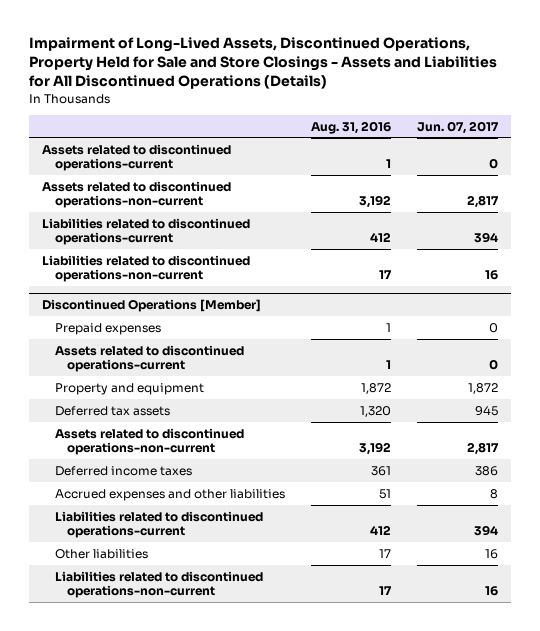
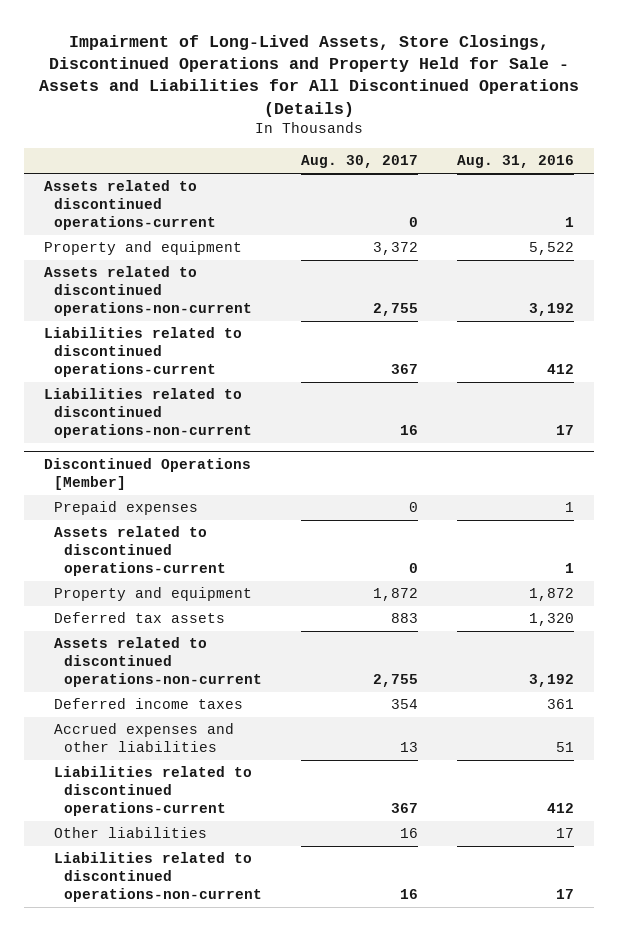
[29,37,498,90] Impairment of Long-Lived Assets, Discontinued Operations, Property Held for Sale and Store Closings - Assets and Liabilities for All Discontinued Operations (Details) -> [39,34,580,117] Impairment of Long-Lived Assets, Store Closings, Discontinued Operations and Property Held for Sale - Assets and Liabilities for All Discontinued Operations (Details)
[416,120,499,134] Jun. 07, 2017 -> none
none -> [301,155,419,169] Aug. 30, 2017
none -> [43,241,242,256] Property and equipment

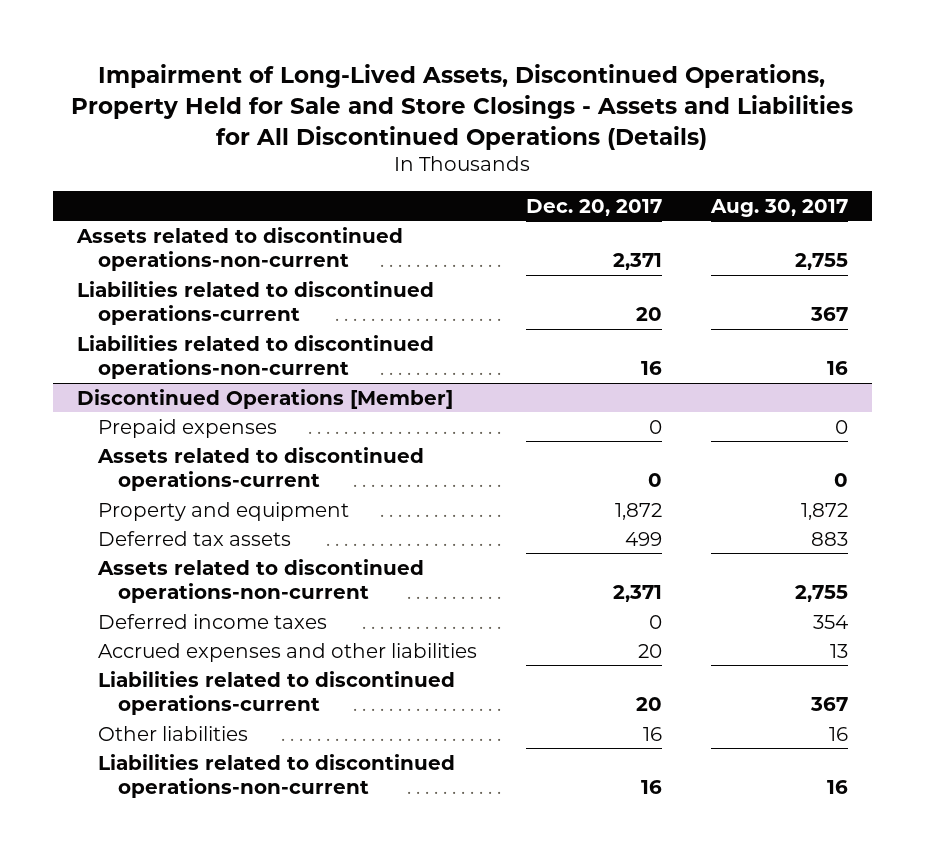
[39,34,580,117] Impairment of Long-Lived Assets, Store Closings, Discontinued Operations and Property Held for Sale - Assets and Liabilities for All Discontinued Operations (Details) -> [71,64,854,150] Impairment of Long-Lived Assets, Discontinued Operations, Property Held for Sale and Store Closings - Assets and Liabilities for All Discontinued Operations (Details)
[457,155,575,169] Aug. 31, 2016 -> none
none -> [525,198,662,216] Dec. 20, 2017
[43,180,217,230] Assets related to discontinued operations-current -> none
[43,241,242,256] Property and equipment -> none

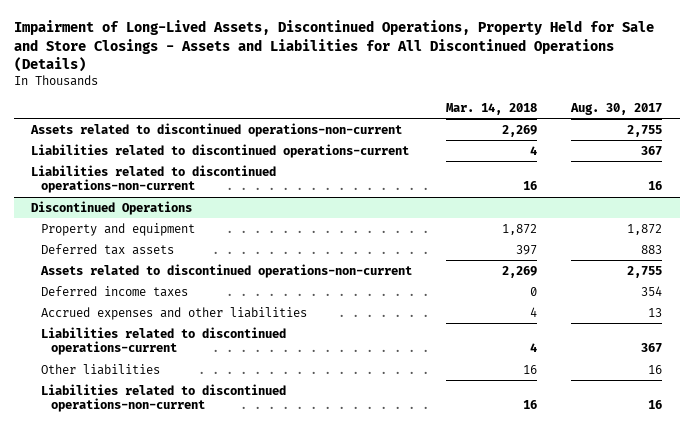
[525,198,662,216] Dec. 20, 2017 -> none
none -> [446,102,538,115] Mar. 14, 2018
[97,418,277,438] Prepaid expenses -> none
[96,446,424,491] Assets related to discontinued operations-current -> none
[77,388,454,409] Discontinued Operations [Member] -> [30,200,192,215] Discontinued Operations

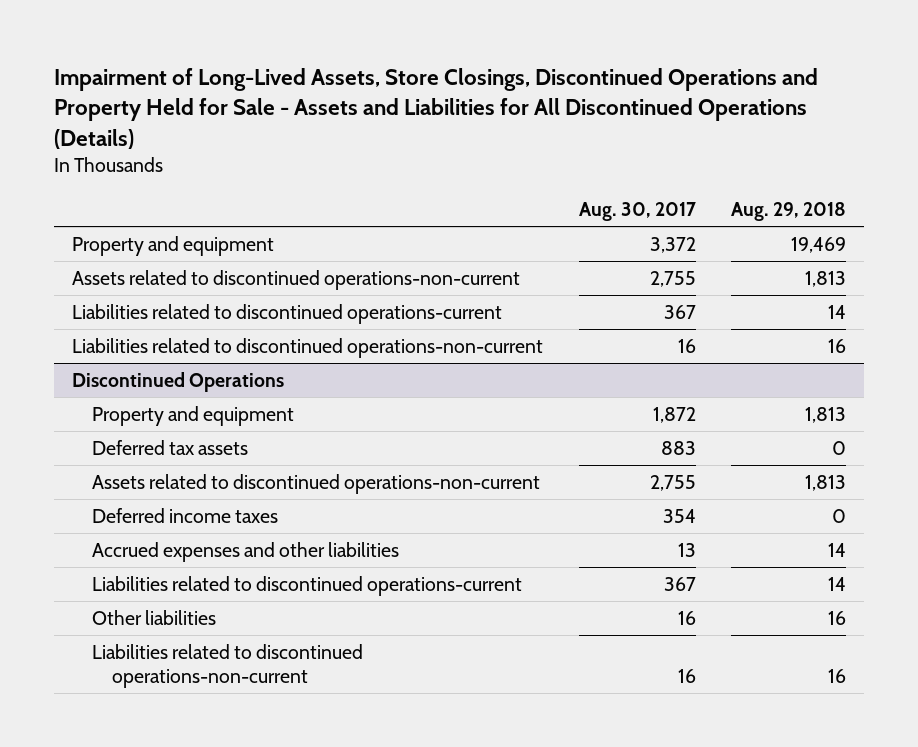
[13,20,654,73] Impairment of Long-Lived Assets, Discontinued Operations, Property Held for Sale and Store Closings - Assets and Liabilities for All Discontinued Operations (Details) -> [53,67,818,149] Impairment of Long-Lived Assets, Store Closings, Discontinued Operations and Property Held for Sale - Assets and Liabilities for All Discontinued Operations (Details)
[446,102,538,115] Mar. 14, 2018 -> none
none -> [731,202,847,222] Aug. 29, 2018
none -> [71,235,274,256] Property and equipment

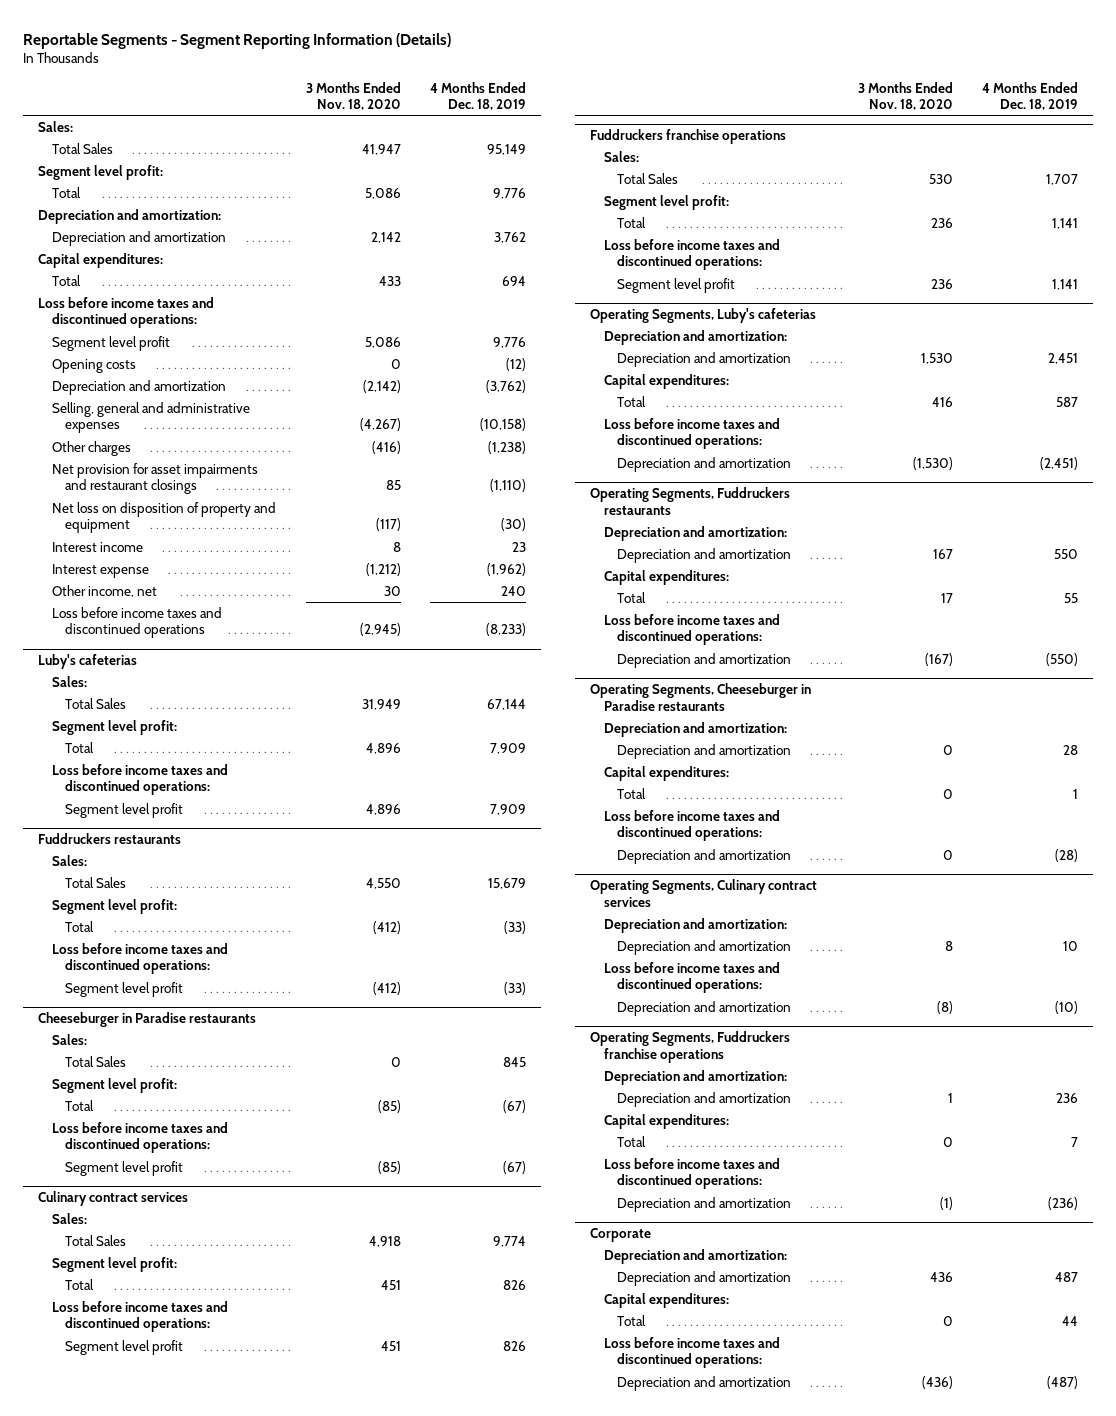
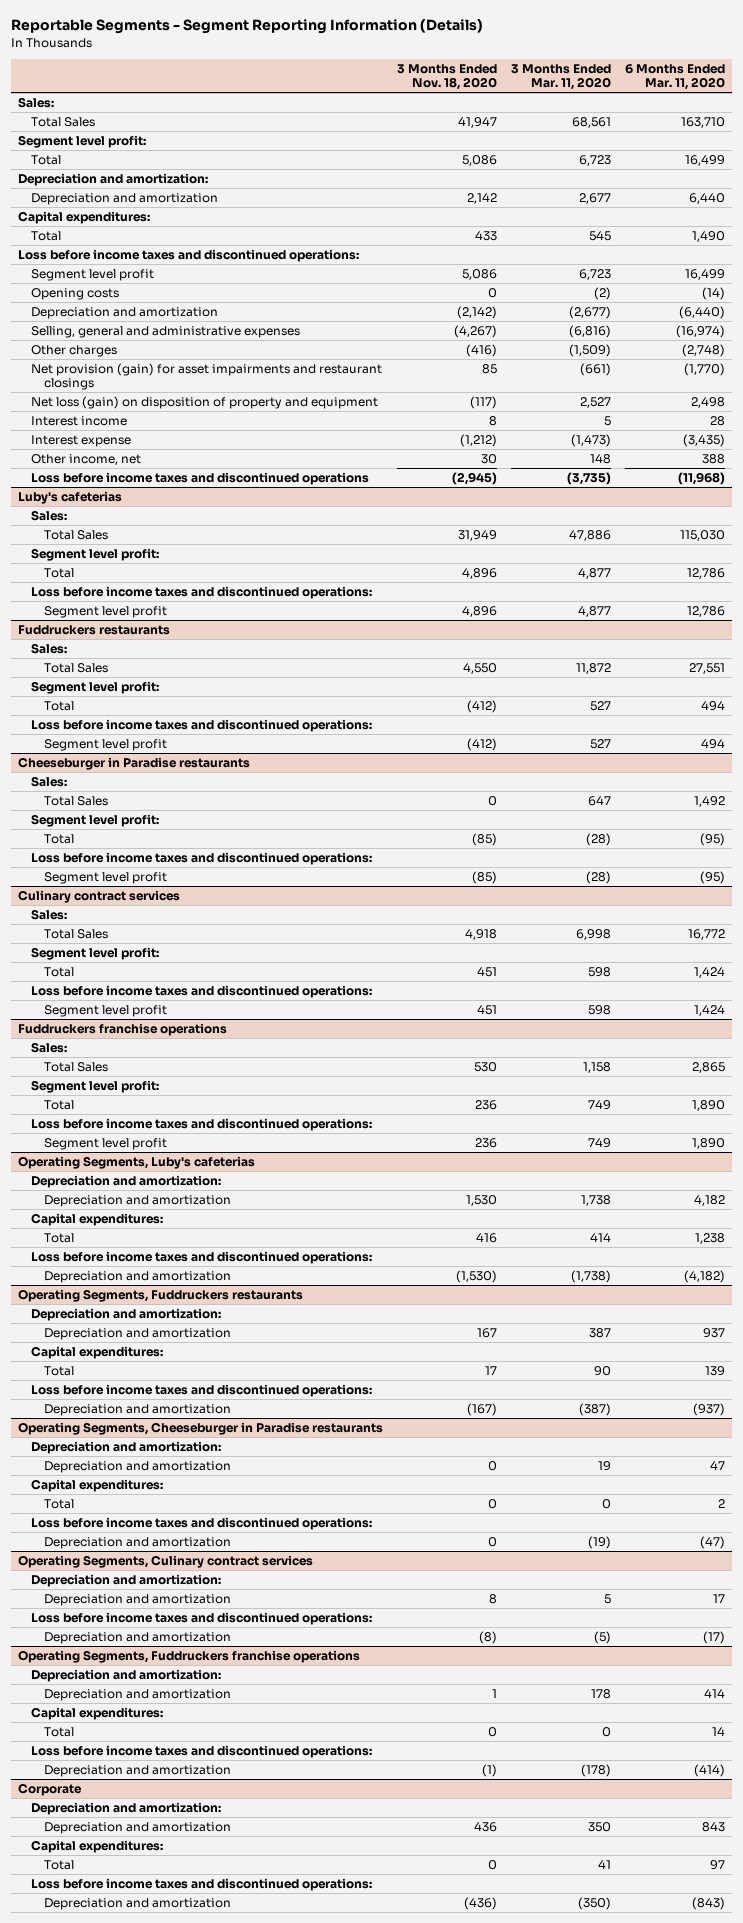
[430,81,527,111] 4 Months Ended Dec. 18, 2019 -> none
none -> [511,63,612,90] 3 Months Ended Mar. 11, 2020
none -> [625,63,726,90] 6 Months Ended Mar. 11, 2020
[51,462,258,495] Net provision for asset impairments and restaurant closings -> [31,363,383,391] Net provision (gain) for asset impairments and restaurant closings
[51,501,276,534] Net loss on disposition of property and equipment -> [31,396,379,410] Net loss (gain) on disposition of property and equipment

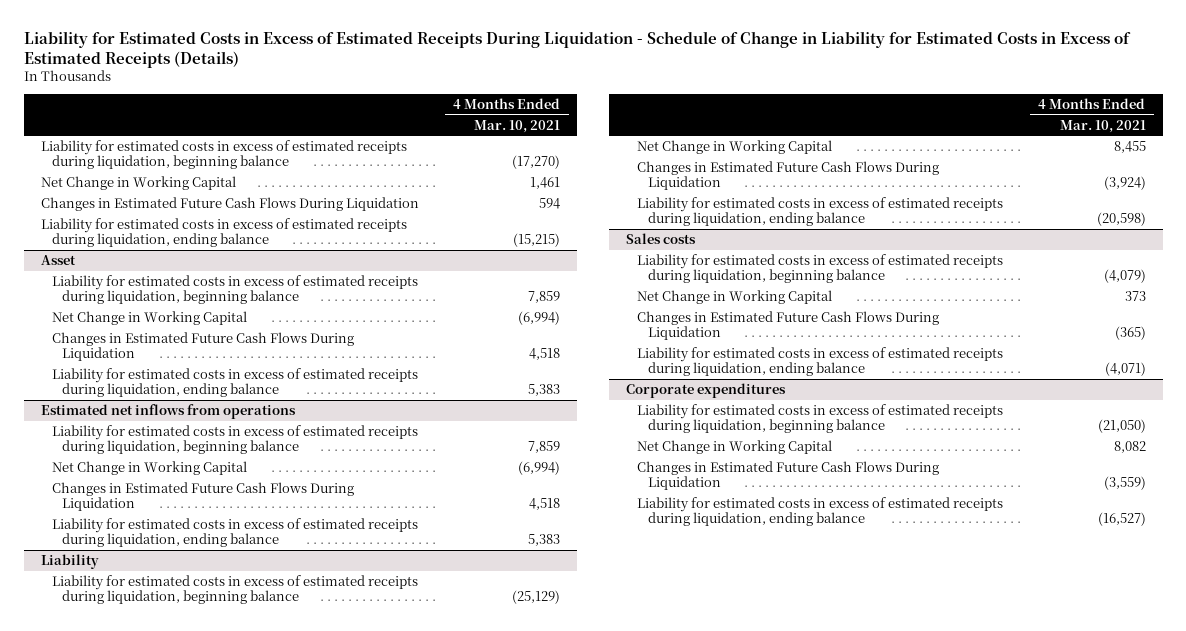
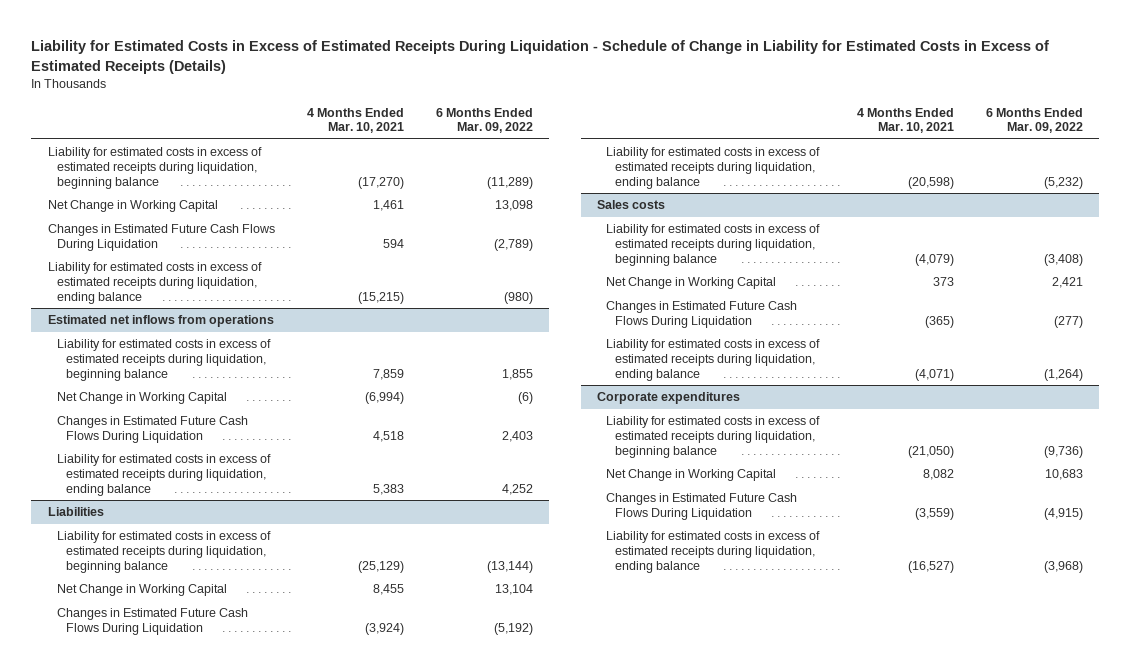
none -> [436,107,534,134] 6 Months Ended Mar. 09, 2022
[40,254,76,265] Asset -> none
[51,274,418,305] Liability for estimated costs in excess of estimated receipts during liquidation, beginning balance -> none
[51,310,247,325] Net Change in Working Capital -> none
[51,331,354,362] Changes in Estimated Future Cash Flows During Liquidation -> none
[51,367,418,398] Liability for estimated costs in excess of estimated receipts during liquidation, ending balance -> none
[40,553,99,569] Liability -> [47,507,104,517] Liabilities

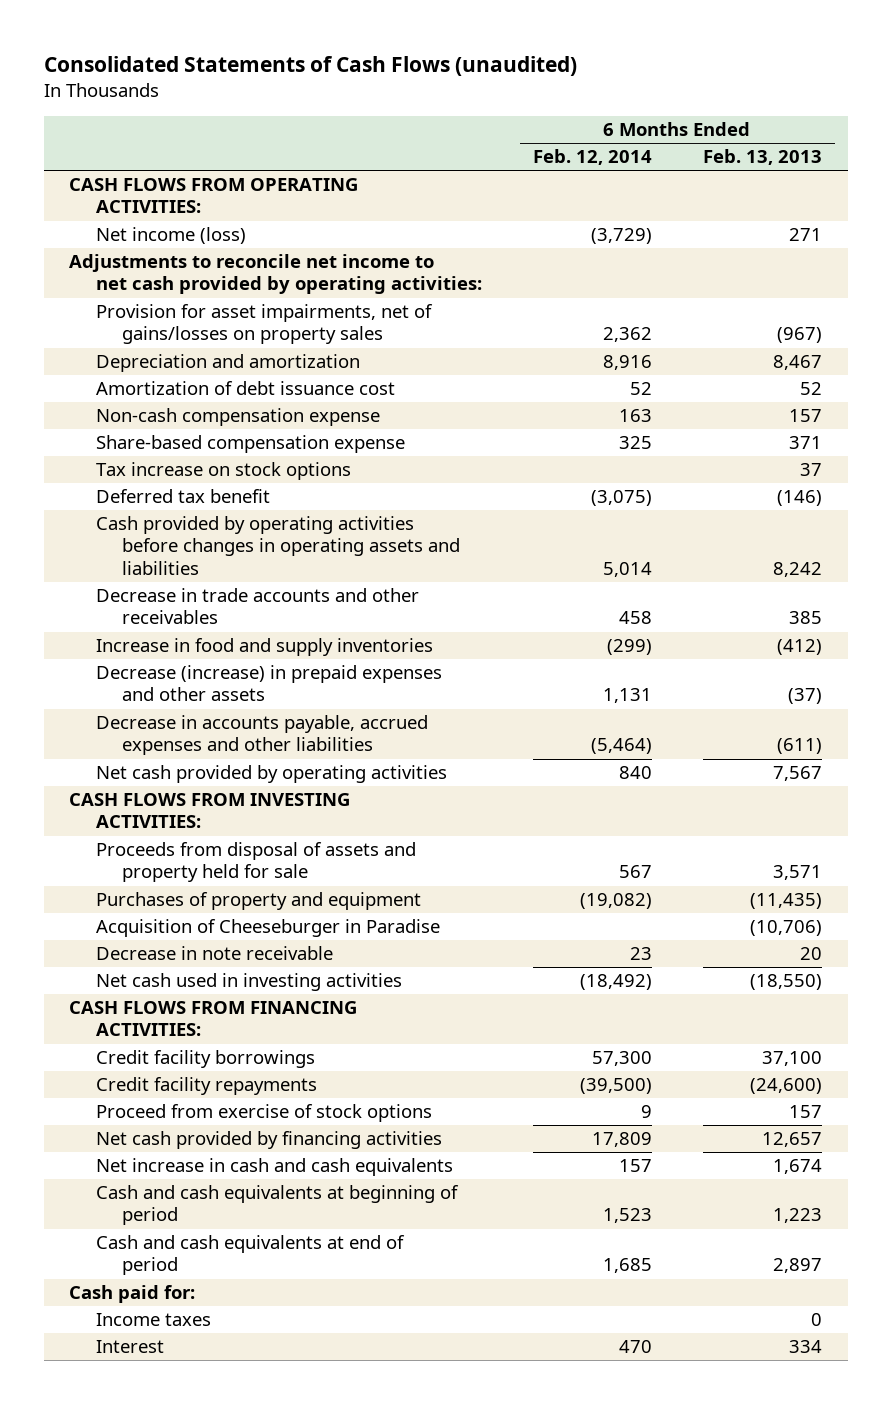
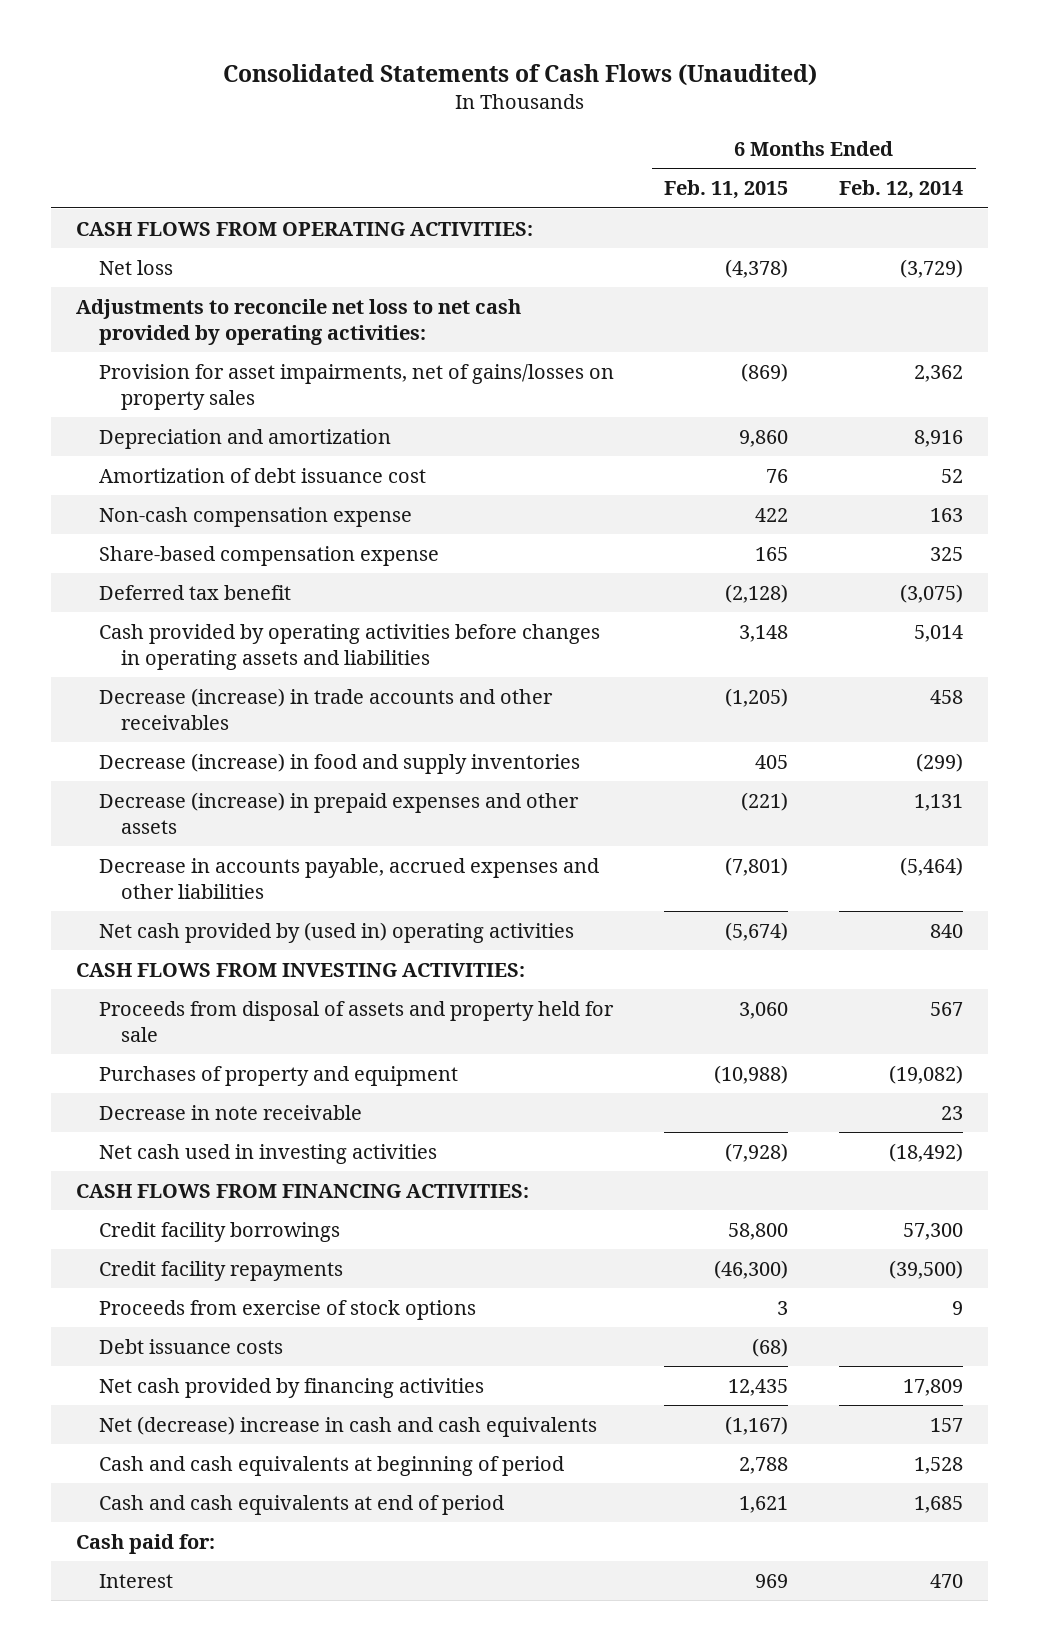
[43,56,577,77] Consolidated Statements of Cash Flows (unaudited) -> [222,64,817,87] Consolidated Statements of Cash Flows (Unaudited)
[703,149,823,166] Feb. 13, 2013 -> none
none -> [664,180,789,200] Feb. 11, 2015
[95,227,246,245] Net income (loss) -> [98,259,173,275] Net loss
[69,254,482,295] Adjustments to reconcile net income to net cash provided by operating activities: -> [76,298,522,345] Adjustments to reconcile net loss to net cash provided by operating activities:
[95,462,351,481] Tax increase on stock options -> none
[95,588,419,625] Decrease in trade accounts and other receivables -> [98,687,553,730] Decrease (increase) in trade accounts and other receivables
[95,638,433,657] Increase in food and supply inventories -> [98,752,580,774] Decrease (increase) in food and supply inventories
[95,765,447,784] Net cash provided by operating activities -> [98,921,574,943] Net cash provided by (used in) operating activities
[95,919,440,938] Acquisition of Cheeseburger in Paradise -> none
[95,1104,432,1123] Proceed from exercise of stock options -> [98,1299,476,1320] Proceeds from exercise of stock options
none -> [98,1338,283,1354] Debt issuance costs
[95,1158,453,1177] Net increase in cash and cash equivalents -> [98,1415,597,1437] Net (decrease) increase in cash and cash equivalents
[602,1208,652,1224] 1,523 -> [914,1456,964,1474] 1,528
[95,1313,211,1327] Income taxes -> none

